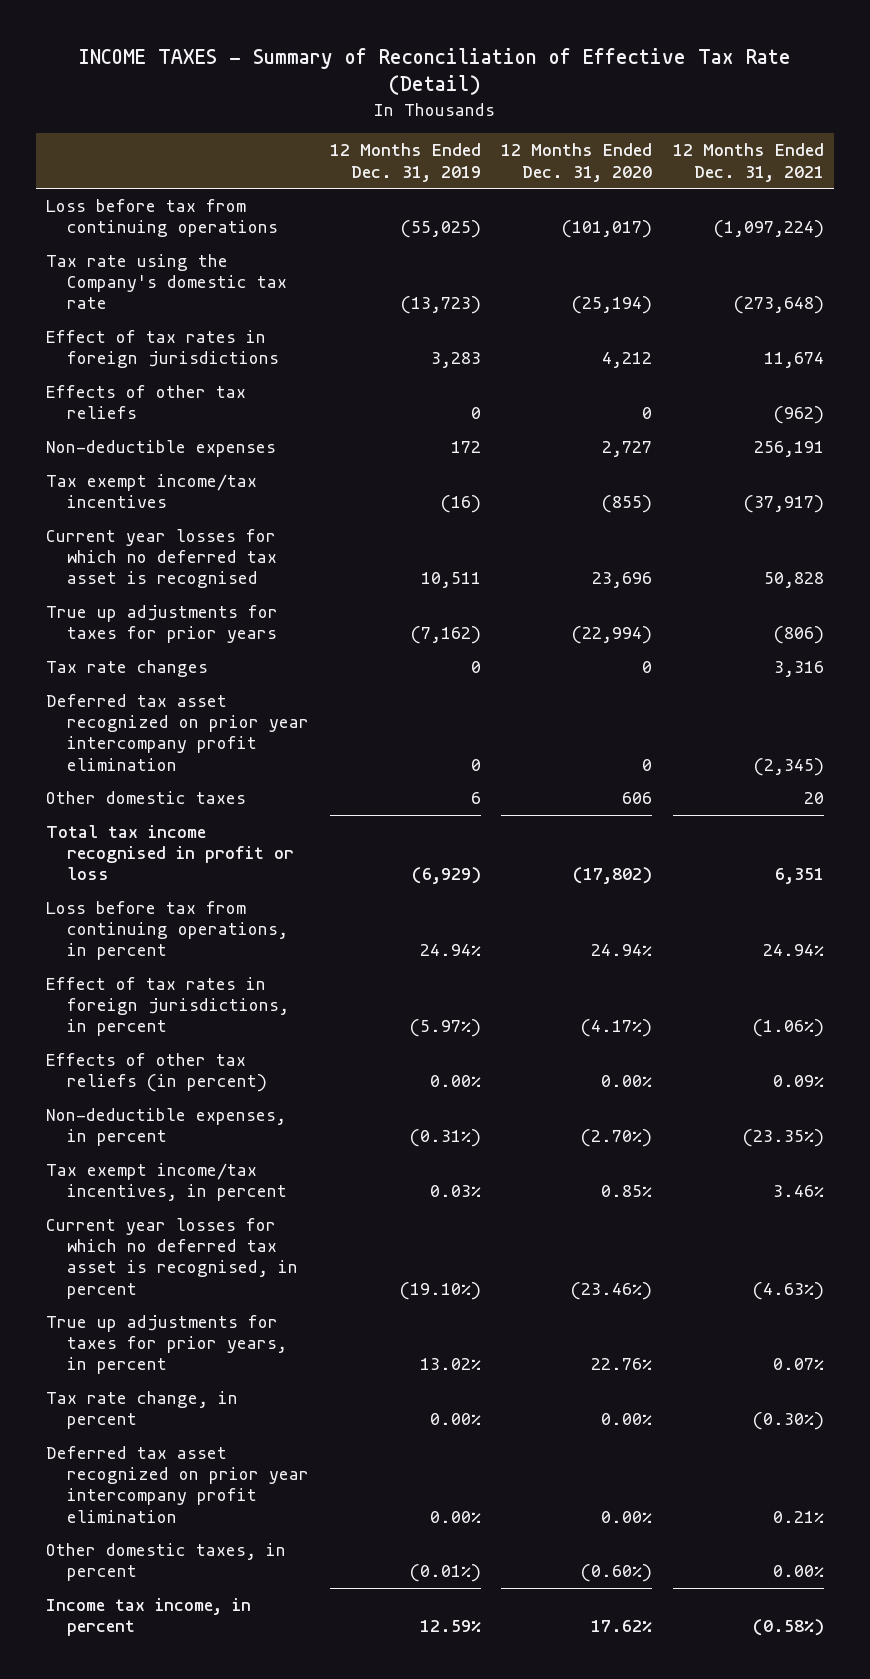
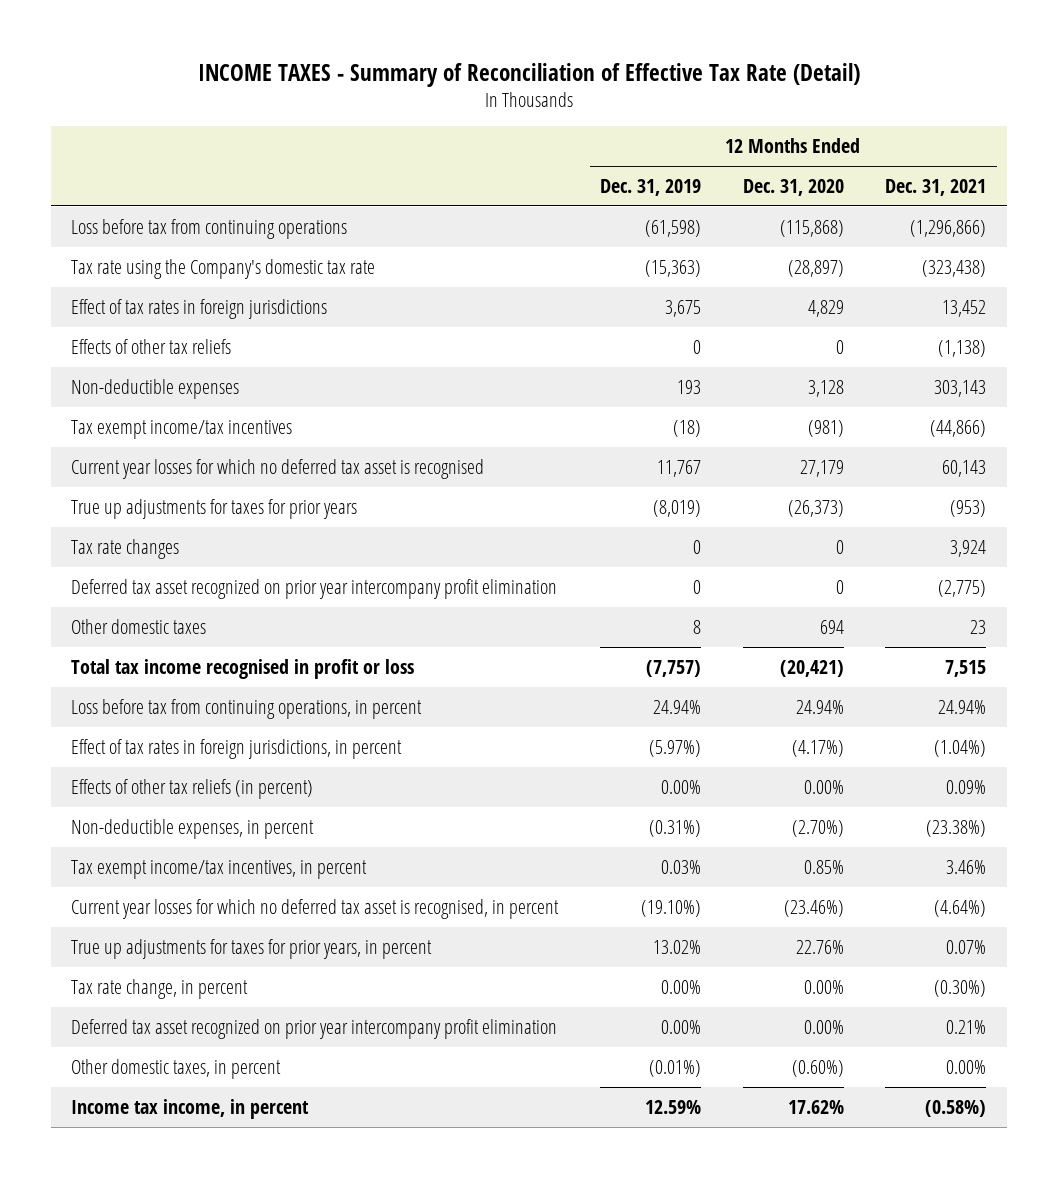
[400,220,481,239] (55,025) -> [645,219,702,237] (61,598)
[562,220,653,239] (101,017) -> [779,219,844,237] (115,868)
[713,220,824,239] (1,097,224) -> [910,219,987,237] (1,296,866)
[400,296,481,315] (13,723) -> [645,259,702,277] (15,363)
[572,296,653,315] (25,194) -> [787,259,844,277] (28,897)
[733,296,824,315] (273,648) -> [922,259,987,277] (323,438)
[430,352,481,369] 3,283 -> [665,299,702,317] 3,675
[602,352,653,369] 4,212 -> [807,299,844,317] 4,829
[763,352,824,369] 11,674 -> [942,299,987,317] 13,452
[773,406,824,425] (962) -> [938,339,987,357] (1,138)
[450,440,481,453] 172 -> [677,379,702,394] 193
[602,440,653,457] 2,727 -> [807,379,844,397] 3,128
[753,440,824,457] 256,191 -> [934,379,987,397] 303,143
[440,495,481,514] (16) -> [673,419,702,437] (18)
[602,495,653,514] (855) -> [807,419,844,437] (981)
[743,495,824,514] (37,917) -> [930,419,987,437] (44,866)
[420,572,481,589] 10,511 -> [657,459,702,477] 11,767
[592,572,653,589] 23,696 -> [799,459,844,477] 27,179
[763,572,824,589] 50,828 -> [942,459,987,477] 60,143
[410,626,481,645] (7,162) -> [653,499,702,517] (8,019)
[572,626,653,645] (22,994) -> [787,499,844,517] (26,373)
[773,626,824,645] (806) -> [950,499,987,517] (953)
[773,660,824,677] 3,316 -> [950,539,987,557] 3,924
[753,757,824,776] (2,345) -> [938,579,987,597] (2,775)
[470,791,481,804] 6 -> [693,619,702,634] 8
[622,791,653,804] 606 -> [819,619,844,634] 694
[803,791,824,804] 20 -> [970,619,987,634] 23
[411,867,481,885] (6,929) -> [646,659,702,677] (7,757)
[573,867,653,885] (17,802) -> [779,659,844,677] (20,421)
[774,868,824,885] 6,351 -> [945,659,987,677] 7,515
[752,1019,824,1038] (1.06%) -> [934,739,987,757] (1.04%)
[742,1129,824,1148] (23.35%) -> [926,819,987,837] (23.38%)
[752,1281,824,1300] (4.63%) -> [934,899,987,917] (4.64%)

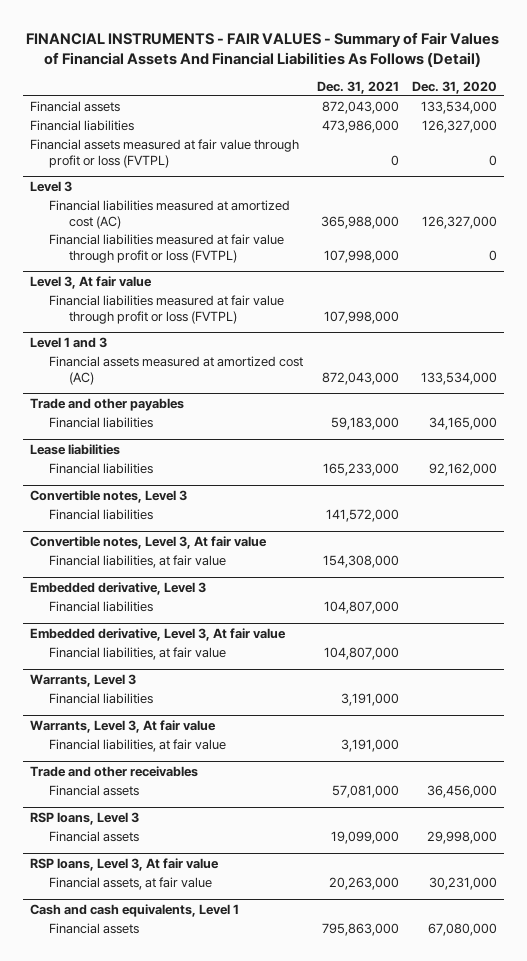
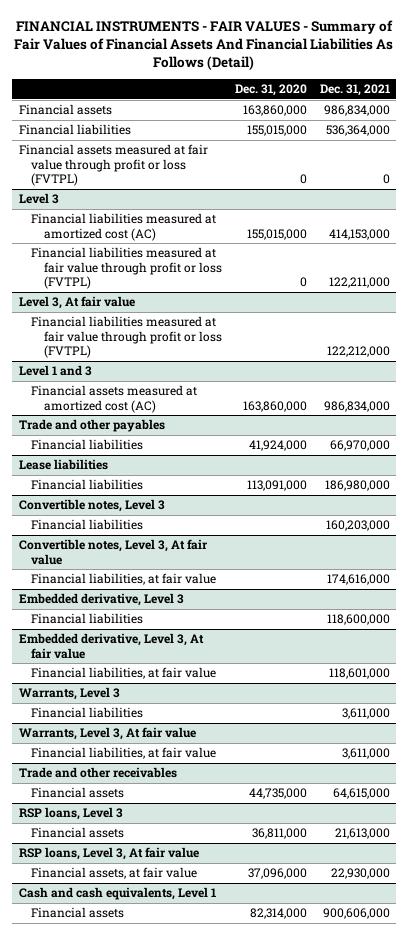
[321,101,399,115] 872,043,000 -> [323,105,390,117] 986,834,000
[421,101,498,115] 133,534,000 -> [242,105,307,117] 163,860,000
[321,120,399,134] 473,986,000 -> [325,125,390,137] 536,364,000
[422,120,498,134] 126,327,000 -> [246,125,307,137] 155,015,000
[320,215,399,229] 365,988,000 -> [328,228,390,240] 414,153,000
[422,215,498,229] 126,327,000 -> [246,228,307,240] 155,015,000
[323,249,399,263] 107,998,000 -> [328,277,390,289] 122,211,000
[323,310,399,324] 107,998,000 -> [326,346,390,358] 122,212,000
[321,371,399,385] 872,043,000 -> [323,400,390,412] 986,834,000
[421,371,498,385] 133,534,000 -> [242,400,307,412] 163,860,000
[330,417,399,431] 59,183,000 -> [329,440,390,452] 66,970,000
[429,417,498,431] 34,165,000 -> [248,440,307,452] 41,924,000
[322,463,399,477] 165,233,000 -> [324,480,390,492] 186,980,000
[429,463,498,477] 92,162,000 -> [246,480,307,492] 113,091,000
[325,509,399,523] 141,572,000 -> [325,520,390,532] 160,203,000
[322,555,399,569] 154,308,000 -> [326,574,390,586] 174,616,000
[323,601,399,615] 104,807,000 -> [326,614,390,626] 118,600,000
[323,647,399,661] 104,807,000 -> [328,668,390,680] 118,601,000
[340,693,399,707] 3,191,000 -> [341,708,390,720] 3,611,000
[340,739,399,753] 3,191,000 -> [341,748,390,760] 3,611,000
[331,785,399,799] 57,081,000 -> [332,788,390,800] 64,615,000
[427,785,498,799] 36,456,000 -> [248,788,307,800] 44,735,000
[330,831,399,845] 19,099,000 -> [334,828,390,840] 21,613,000
[427,831,498,845] 29,998,000 -> [251,828,307,840] 36,811,000
[328,877,399,891] 20,263,000 -> [330,868,390,880] 22,930,000
[429,877,498,891] 30,231,000 -> [247,868,307,880] 37,096,000
[321,923,399,937] 795,863,000 -> [322,908,390,920] 900,606,000
[428,923,498,937] 67,080,000 -> [249,908,307,920] 82,314,000

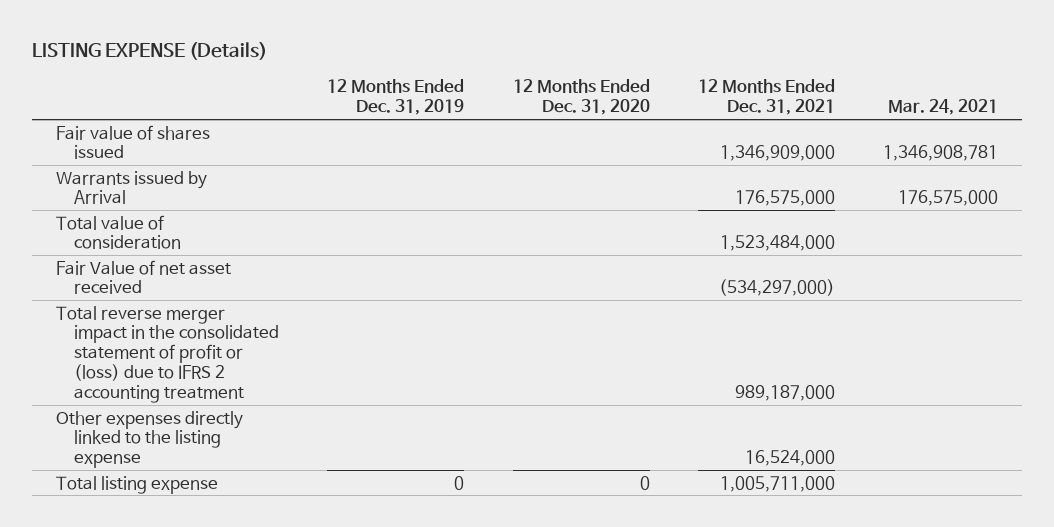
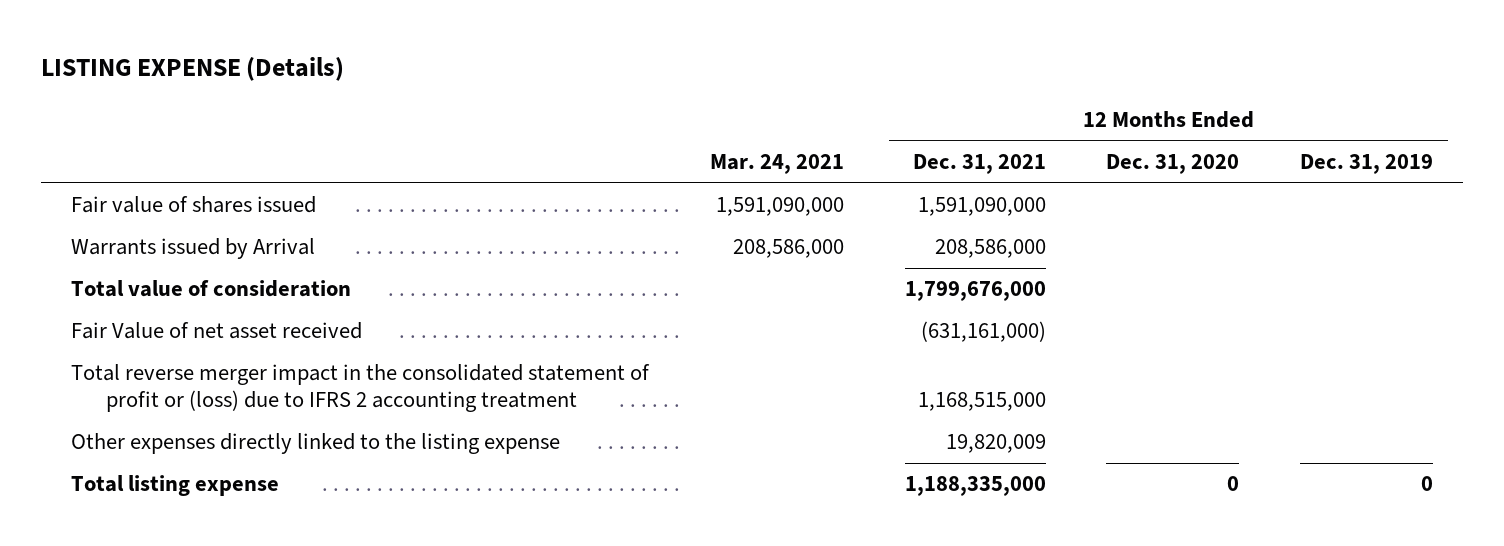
[719,145,835,162] 1,346,909,000 -> [917,197,1046,217] 1,591,090,000
[883,145,999,162] 1,346,908,781 -> [715,197,844,217] 1,591,090,000
[734,190,835,207] 176,575,000 -> [934,239,1046,259] 208,586,000
[898,190,999,207] 176,575,000 -> [732,239,844,259] 208,586,000
[719,235,835,252] 1,523,484,000 -> [904,281,1046,302] 1,799,676,000
[718,279,835,297] (534,297,000) -> [920,321,1046,343] (631,161,000)
[734,384,835,401] 989,187,000 -> [917,392,1046,412] 1,168,515,000
[744,450,835,467] 16,524,000 -> [945,434,1046,454] 19,820,009
[719,475,835,492] 1,005,711,000 -> [904,476,1046,497] 1,188,335,000

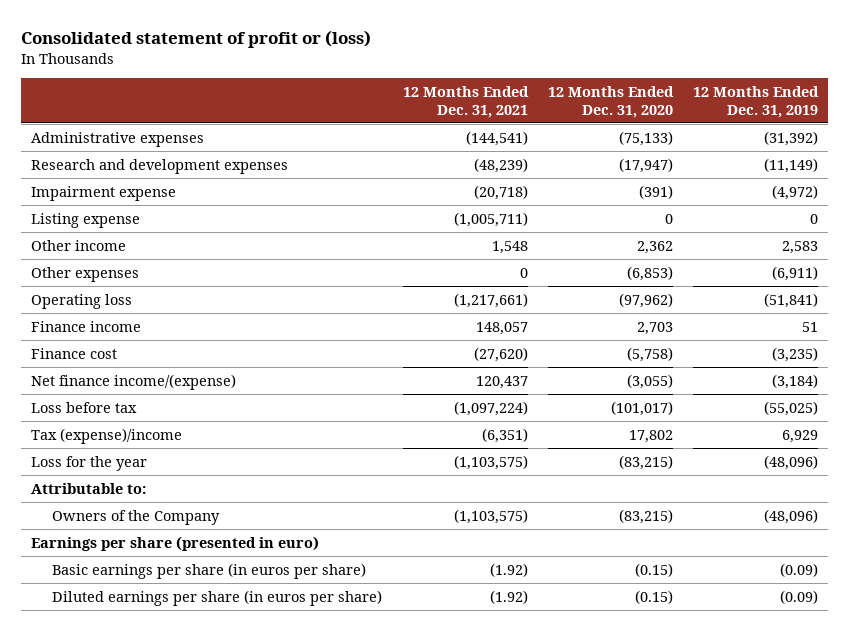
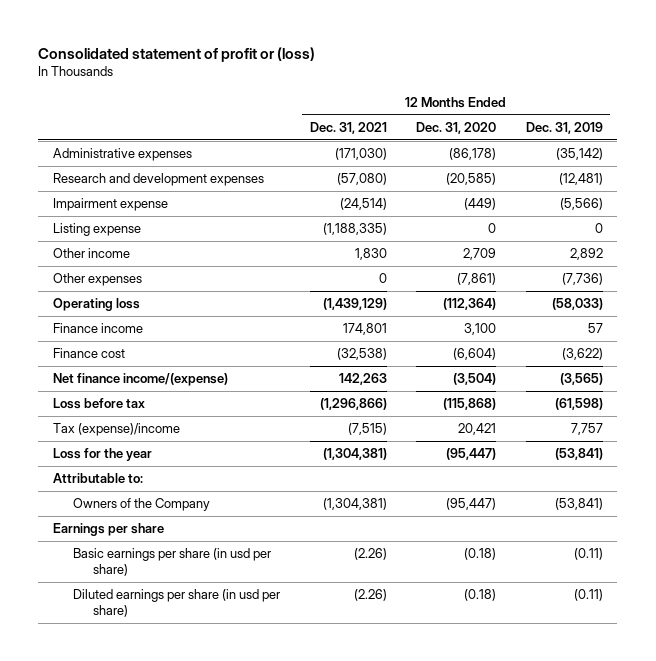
[465,130,528,146] (144,541) -> [334,148,387,161] (171,030)
[618,130,673,146] (75,133) -> [449,148,497,161] (86,178)
[764,130,819,146] (31,392) -> [555,148,603,161] (35,142)
[473,157,528,173] (48,239) -> [336,173,387,186] (57,080)
[618,157,673,173] (17,947) -> [446,173,497,186] (20,585)
[764,157,819,173] (11,149) -> [558,173,603,186] (12,481)
[473,184,528,200] (20,718) -> [339,198,387,211] (24,514)
[638,184,673,199] (391) -> [464,198,497,211] (449)
[772,184,819,200] (4,972) -> [559,198,603,211] (5,566)
[453,211,528,227] (1,005,711) -> [322,223,387,236] (1,188,335)
[491,240,528,254] 1,548 -> [354,248,387,261] 1,830
[636,240,673,254] 2,362 -> [463,248,497,261] 2,709
[782,240,819,254] 2,583 -> [569,248,603,261] 2,892
[626,265,673,281] (6,853) -> [457,273,497,286] (7,861)
[772,265,819,281] (6,911) -> [561,273,603,286] (7,736)
[453,292,528,308] (1,217,661) -> [322,298,387,311] (1,439,129)
[618,292,673,308] (97,962) -> [443,298,497,311] (112,364)
[764,292,819,308] (51,841) -> [551,298,603,311] (58,033)
[475,321,528,335] 148,057 -> [342,323,387,336] 174,801
[636,321,673,335] 2,703 -> [464,323,497,336] 3,100
[802,321,819,332] 51 -> [587,323,603,334] 57
[473,346,528,362] (27,620) -> [336,348,387,361] (32,538)
[626,346,673,362] (5,758) -> [453,348,497,361] (6,604)
[772,346,819,362] (3,235) -> [561,348,603,361] (3,622)
[475,375,528,389] 120,437 -> [338,373,387,386] 142,263
[626,373,673,389] (3,055) -> [453,373,497,386] (3,504)
[772,373,819,389] (3,184) -> [559,373,603,386] (3,565)
[453,400,528,416] (1,097,224) -> [319,398,387,411] (1,296,866)
[610,400,673,416] (101,017) -> [443,398,497,411] (115,868)
[764,400,819,416] (55,025) -> [554,398,603,411] (61,598)
[481,427,528,443] (6,351) -> [347,423,387,436] (7,515)
[628,429,673,443] 17,802 -> [458,423,497,436] 20,421
[782,429,819,443] 6,929 -> [570,423,603,436] 7,757
[453,454,528,470] (1,103,575) -> [322,448,387,461] (1,304,381)
[618,454,673,470] (83,215) -> [446,448,497,461] (95,447)
[764,454,819,470] (48,096) -> [554,448,603,461] (53,841)
[453,508,528,524] (1,103,575) -> [322,498,387,511] (1,304,381)
[618,508,673,524] (83,215) -> [446,498,497,511] (95,447)
[764,508,819,524] (48,096) -> [554,498,603,511] (53,841)
[31,535,320,551] Earnings per share (presented in euro) -> [52,523,164,537] Earnings per share
[52,562,367,579] Basic earnings per share (in euros per share) -> [73,548,272,577] Basic earnings per share (in usd per share)
[489,562,528,577] (1.92) -> [353,548,387,561] (2.26)
[634,562,673,577] (0.15) -> [464,548,497,561] (0.18)
[780,562,819,577] (0.09) -> [573,548,603,561] (0.11)
[52,589,383,606] Diluted earnings per share (in euros per share) -> [73,589,281,618] Diluted earnings per share (in usd per share)
[489,589,528,604] (1.92) -> [353,589,387,602] (2.26)
[634,589,673,604] (0.15) -> [464,589,497,602] (0.18)
[780,589,819,604] (0.09) -> [573,589,603,602] (0.11)

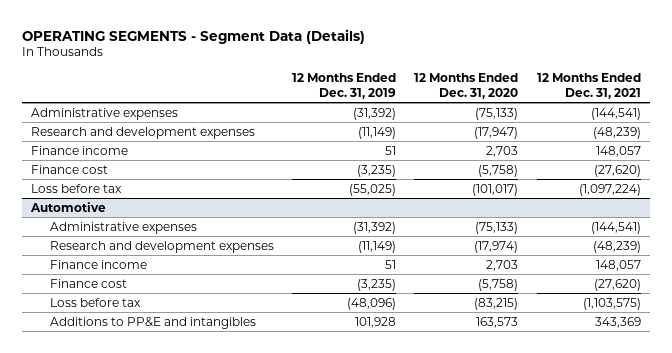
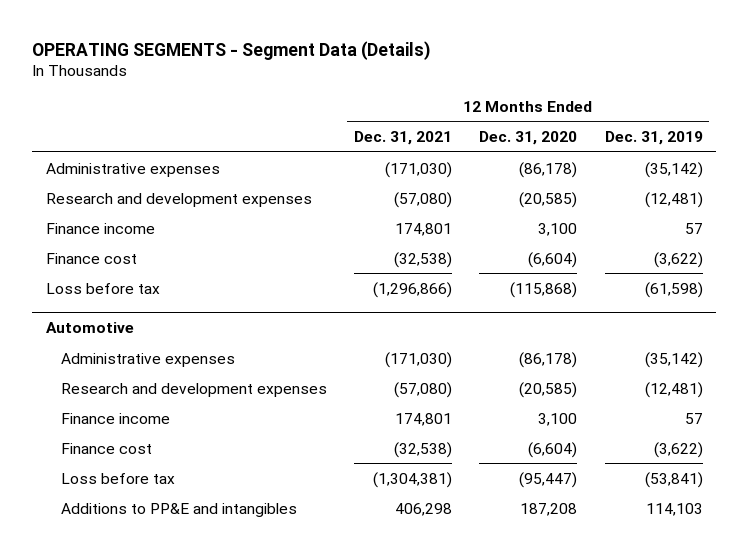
[353,107,397,120] (31,392) -> [644,161,703,178] (35,142)
[475,107,519,120] (75,133) -> [519,161,578,178] (86,178)
[590,107,641,120] (144,541) -> [385,161,453,178] (171,030)
[358,126,397,139] (11,149) -> [644,191,703,208] (12,481)
[474,126,519,139] (17,947) -> [519,191,578,208] (20,585)
[592,126,641,139] (48,239) -> [394,191,453,208] (57,080)
[385,145,397,155] 51 -> [684,222,703,234] 57
[486,145,519,157] 2,703 -> [538,222,578,236] 3,100
[595,145,641,157] 148,057 -> [395,222,453,236] 174,801
[357,164,397,177] (3,235) -> [653,251,703,268] (3,622)
[478,164,519,177] (5,758) -> [528,251,578,268] (6,604)
[593,164,641,177] (27,620) -> [394,251,453,268] (32,538)
[349,183,397,196] (55,025) -> [644,281,703,298] (61,598)
[472,183,519,196] (101,017) -> [510,281,578,298] (115,868)
[578,183,641,196] (1,097,224) -> [373,281,453,298] (1,296,866)
[353,221,397,234] (31,392) -> [644,351,703,368] (35,142)
[475,221,519,234] (75,133) -> [519,351,578,368] (86,178)
[590,221,641,234] (144,541) -> [385,351,453,368] (171,030)
[358,240,397,253] (11,149) -> [644,381,703,398] (12,481)
[474,240,519,253] (17,974) -> [519,381,578,398] (20,585)
[592,240,641,253] (48,239) -> [394,381,453,398] (57,080)
[385,259,397,269] 51 -> [684,412,703,424] 57
[486,259,519,271] 2,703 -> [538,412,578,426] 3,100
[595,259,641,271] 148,057 -> [395,412,453,426] 174,801
[357,278,397,291] (3,235) -> [653,441,703,458] (3,622)
[478,278,519,291] (5,758) -> [528,441,578,458] (6,604)
[593,278,641,291] (27,620) -> [394,441,453,458] (32,538)
[347,297,397,310] (48,096) -> [644,471,703,488] (53,841)
[474,297,519,310] (83,215) -> [519,471,578,488] (95,447)
[582,297,641,310] (1,103,575) -> [373,471,453,488] (1,304,381)
[355,316,397,328] 101,928 -> [645,502,703,516] 114,103
[476,316,519,328] 163,573 -> [520,502,578,516] 187,208
[594,316,641,328] 343,369 -> [395,502,453,516] 406,298

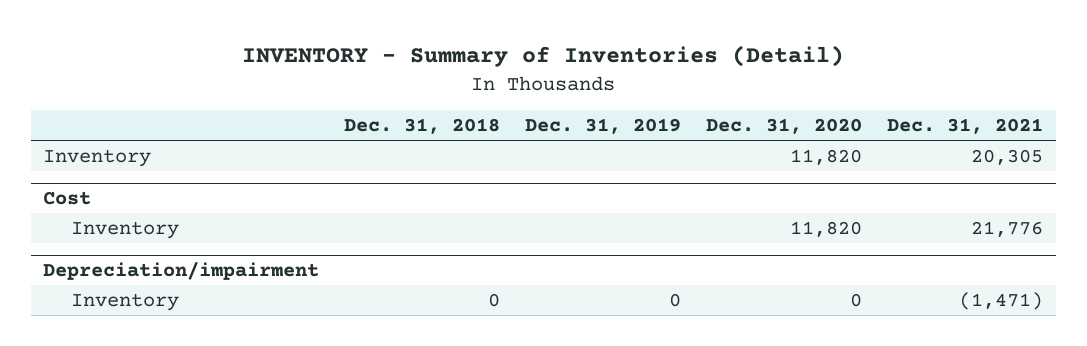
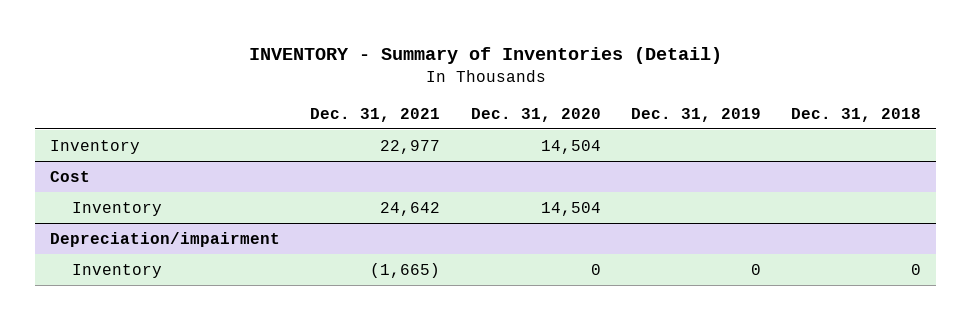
[790,149,863,166] 11,820 -> [540,139,601,154] 14,504
[971,149,1044,166] 20,305 -> [380,139,441,154] 22,977
[790,221,863,238] 11,820 -> [540,201,601,216] 14,504
[971,221,1044,238] 21,776 -> [380,201,441,216] 24,642
[959,292,1044,311] (1,471) -> [370,262,441,278] (1,665)

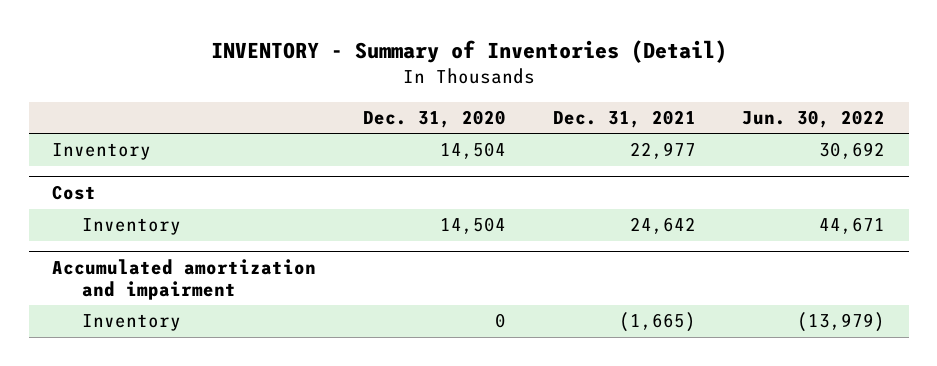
[630,107,761,122] Dec. 31, 2019 -> none
[790,107,921,122] Dec. 31, 2018 -> none
none -> [742,110,886,129] Jun. 30, 2022
[50,231,281,247] Depreciation/impairment -> [51,259,316,301] Accumulated amortization and impairment

